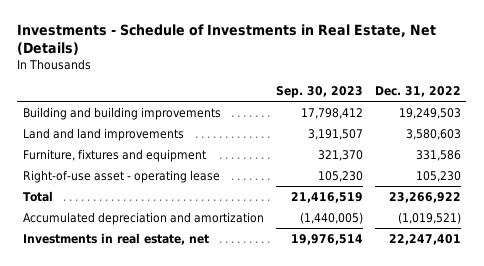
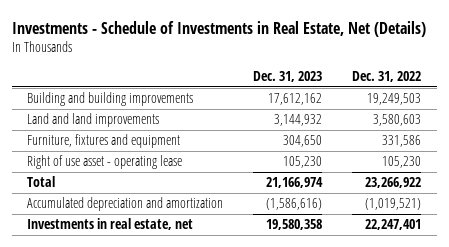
[275,85,363,98] Sep. 30, 2023 -> none
none -> [253,71,323,83] Dec. 31, 2023
[23,169,221,183] Right-of-use asset - operating lease -> [27,155,183,170] Right of use asset - operating lease

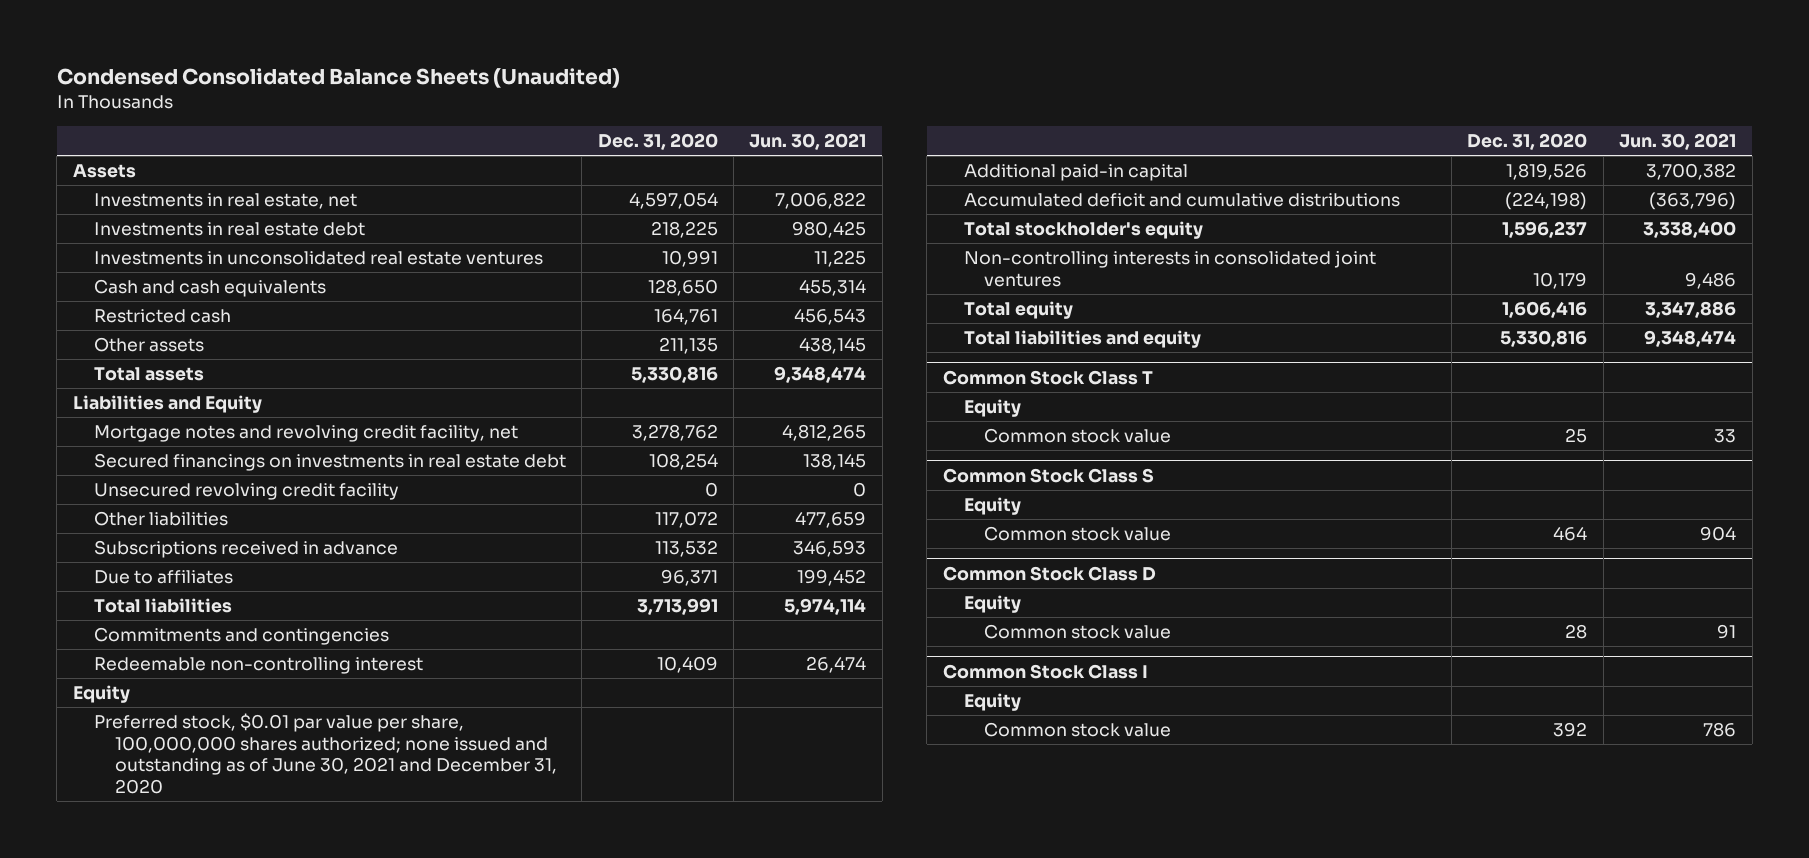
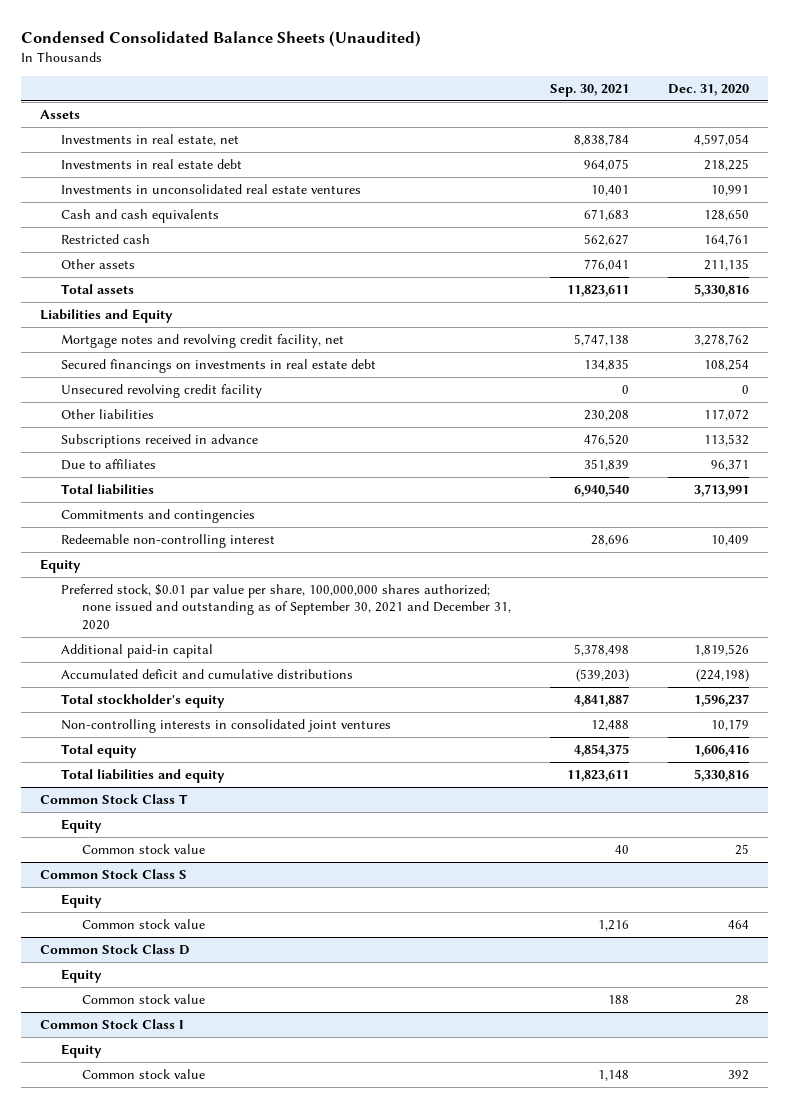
[749,133,867,151] Jun. 30, 2021 -> none
none -> [550,83,630,97] Sep. 30, 2021
[93,713,557,794] Preferred stock, $0.01 par value per share, 100,000,000 shares authorized; none issued and outstanding as of June 30, 2021 and December 31, 2020 -> [61,583,512,631] Preferred stock, $0.01 par value per share, 100,000,000 shares authorized; none issued and outstanding as of September 30, 2021 and December 31, 2020

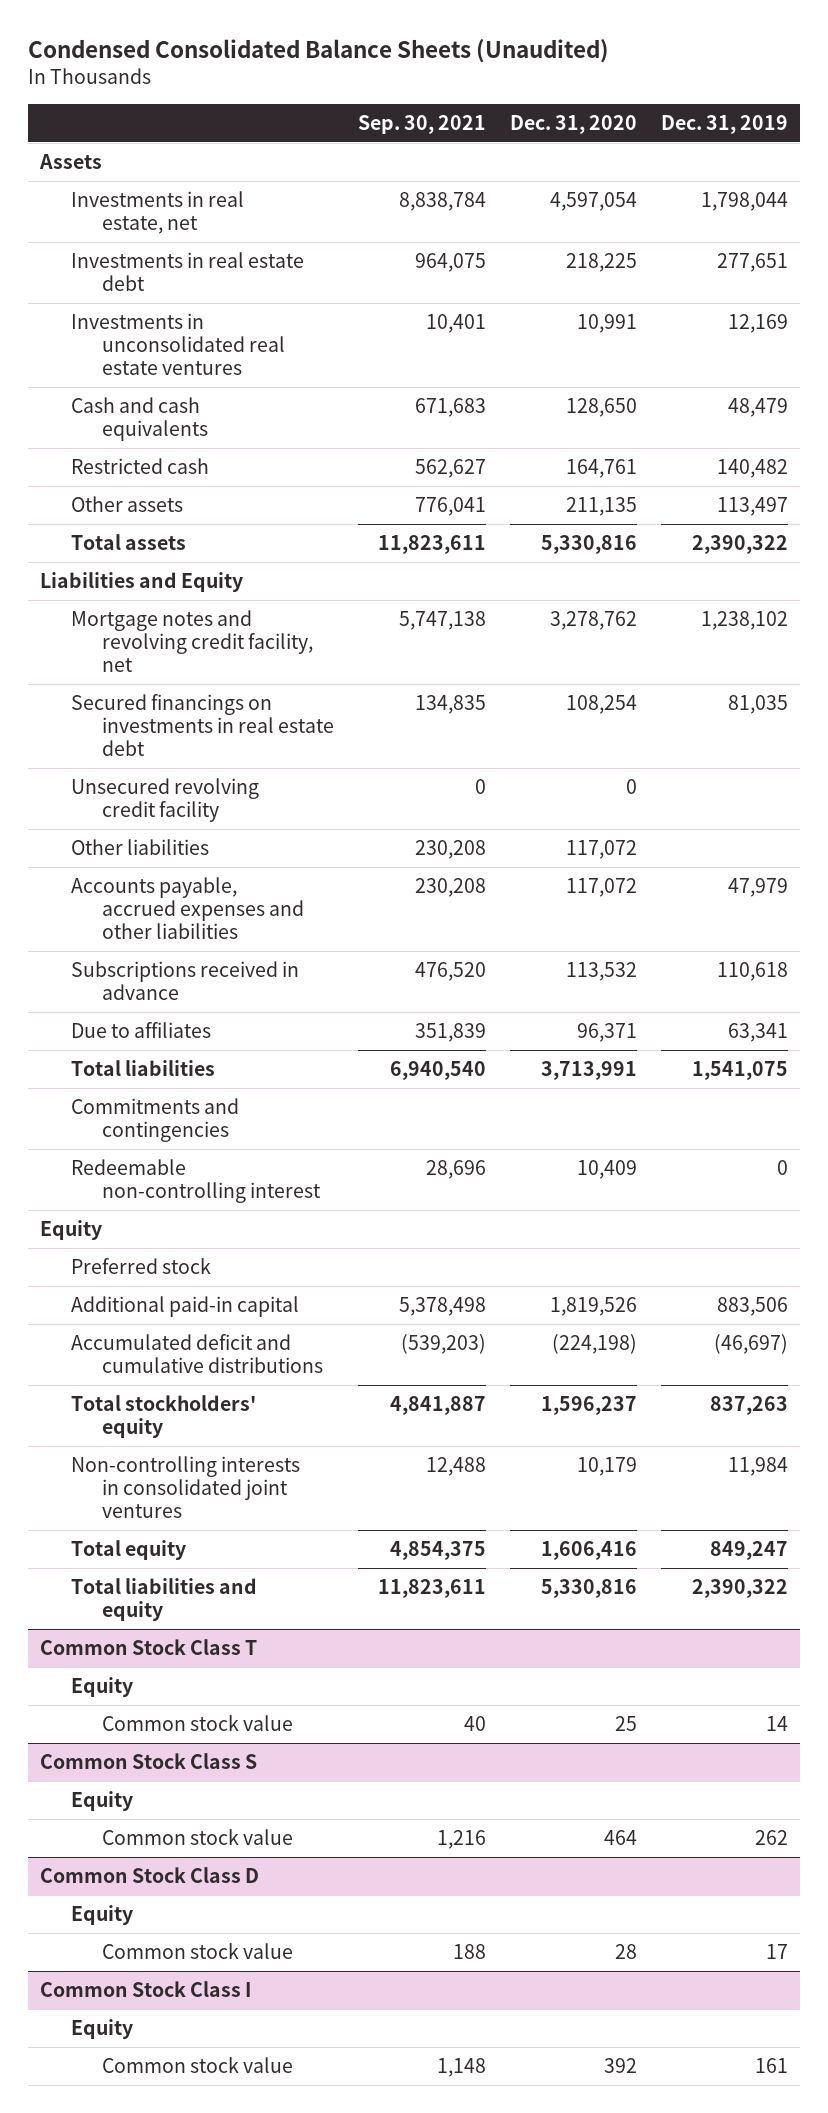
none -> [661,114,789,134] Dec. 31, 2019
none -> [70,877,304,939] Accounts payable, accrued expenses and other liabilities
[61,583,512,631] Preferred stock, $0.01 par value per share, 100,000,000 shares authorized; none issued and outstanding as of September 30, 2021 and December 31, 2020 -> [70,1258,211,1275] Preferred stock
[61,693,226,708] Total stockholder's equity -> [70,1395,256,1438] Total stockholders' equity

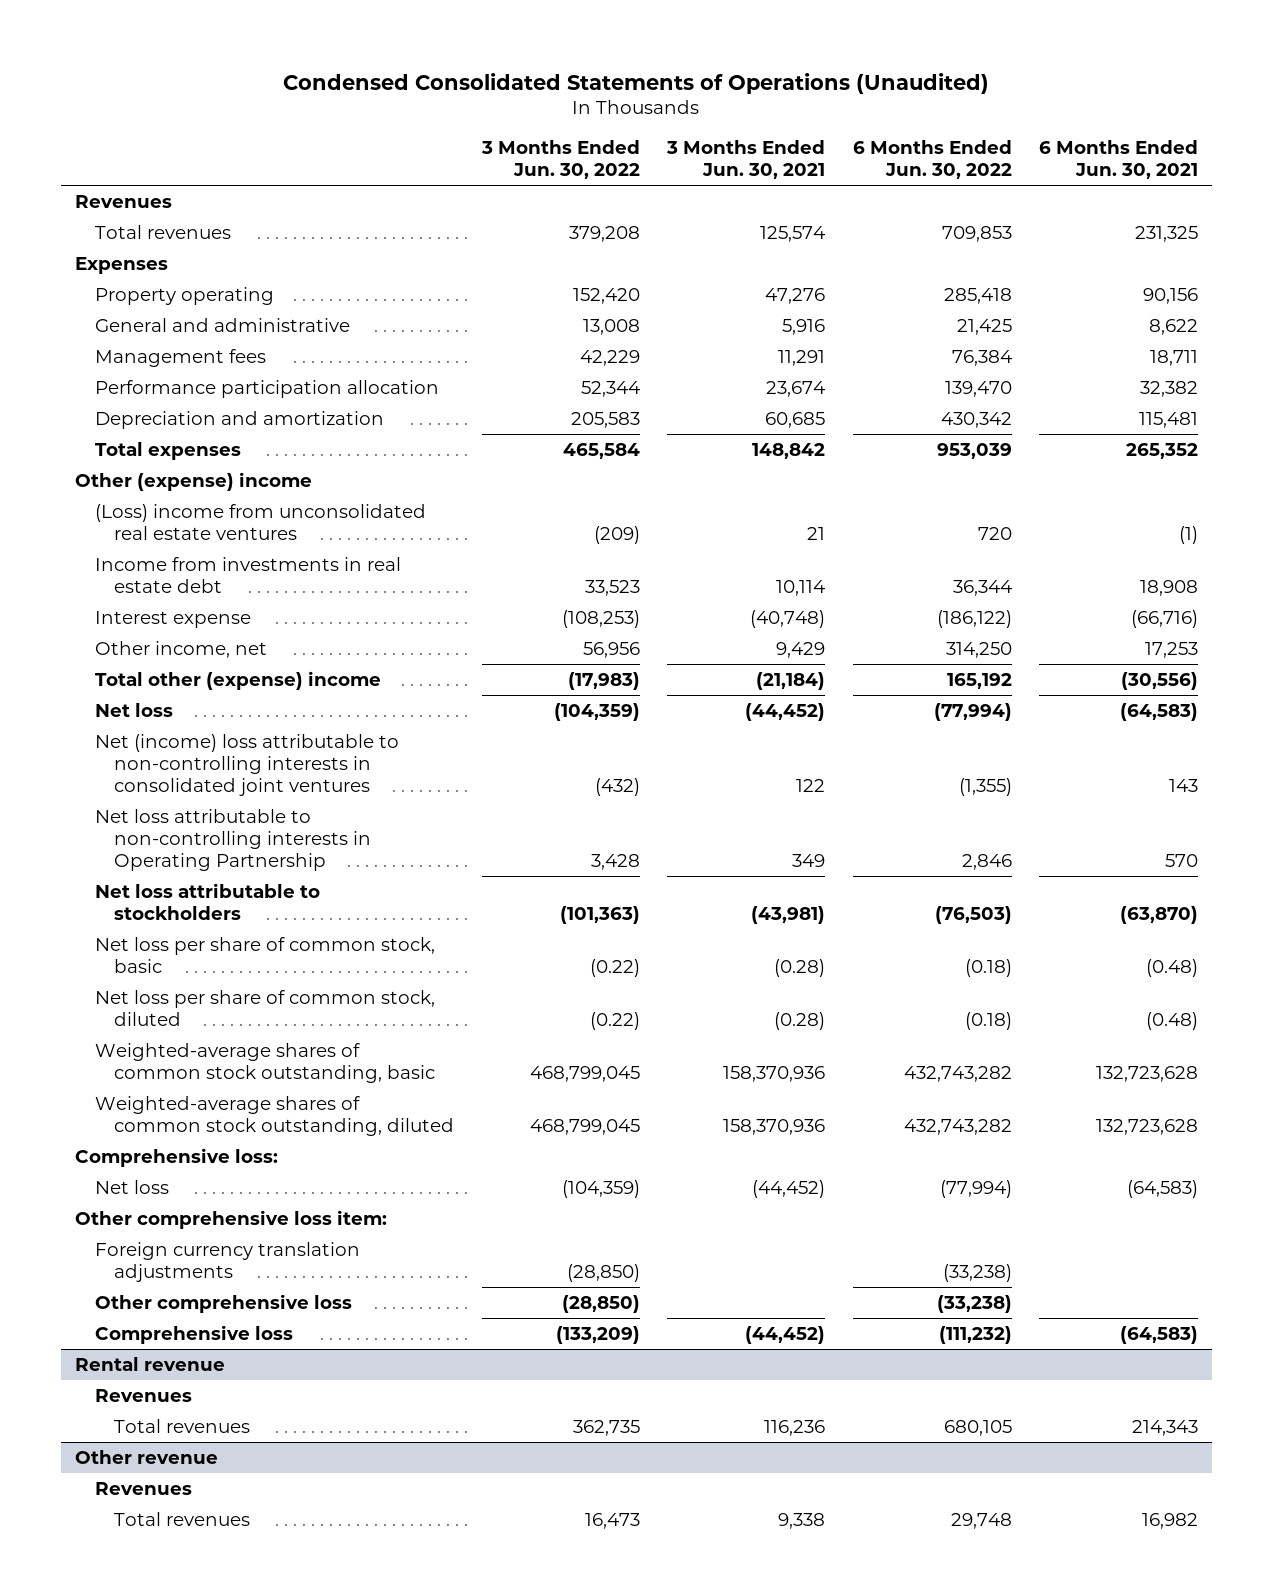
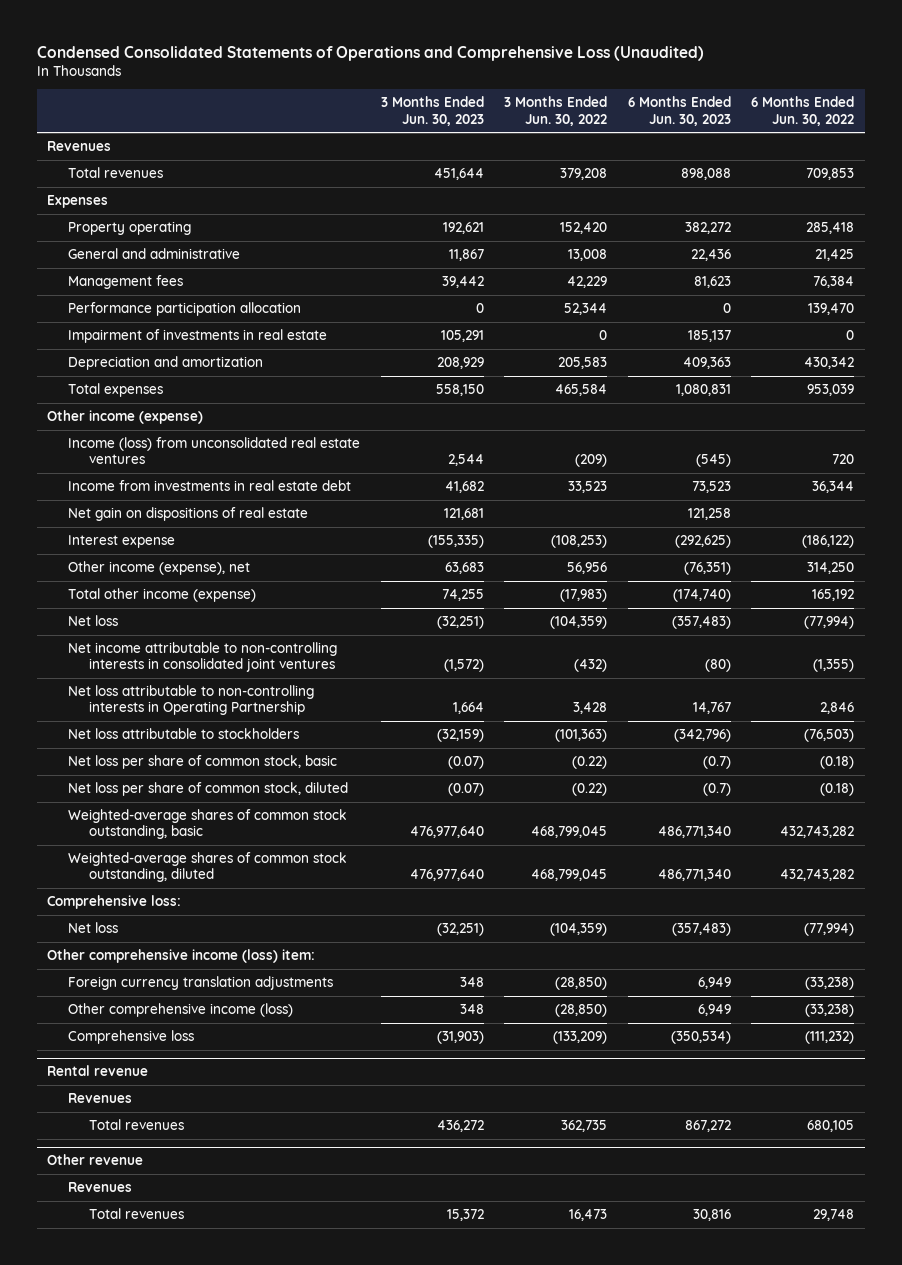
[283,72,990,94] Condensed Consolidated Statements of Operations (Unaudited) -> [36,45,704,61] Condensed Consolidated Statements of Operations and Comprehensive Loss (Unaudited)
[666,140,826,180] 3 Months Ended Jun. 30, 2021 -> none
[1038,140,1198,180] 6 Months Ended Jun. 30, 2021 -> none
none -> [380,96,484,126] 3 Months Ended Jun. 30, 2023
none -> [627,96,731,126] 6 Months Ended Jun. 30, 2023
none -> [68,329,328,344] Impairment of investments in real estate
[74,471,312,491] Other (expense) income -> [47,410,204,425] Other income (expense)
[94,503,426,540] (Loss) income from unconsolidated real estate ventures -> [68,437,361,465] Income (loss) from unconsolidated real estate ventures
none -> [68,507,309,522] Net gain on dispositions of real estate
[94,640,267,658] Other income, net -> [68,561,251,576] Other income (expense), net
[94,670,381,690] Total other (expense) income -> [68,588,257,603] Total other income (expense)
[94,733,399,796] Net (income) loss attributable to non-controlling interests in consolidated joint ventures -> [68,642,338,673] Net income attributable to non-controlling interests in consolidated joint ventures
[74,1209,387,1229] Other comprehensive loss item: -> [47,949,316,964] Other comprehensive income (loss) item:
[94,1293,352,1313] Other comprehensive loss -> [68,1003,294,1018] Other comprehensive income (loss)

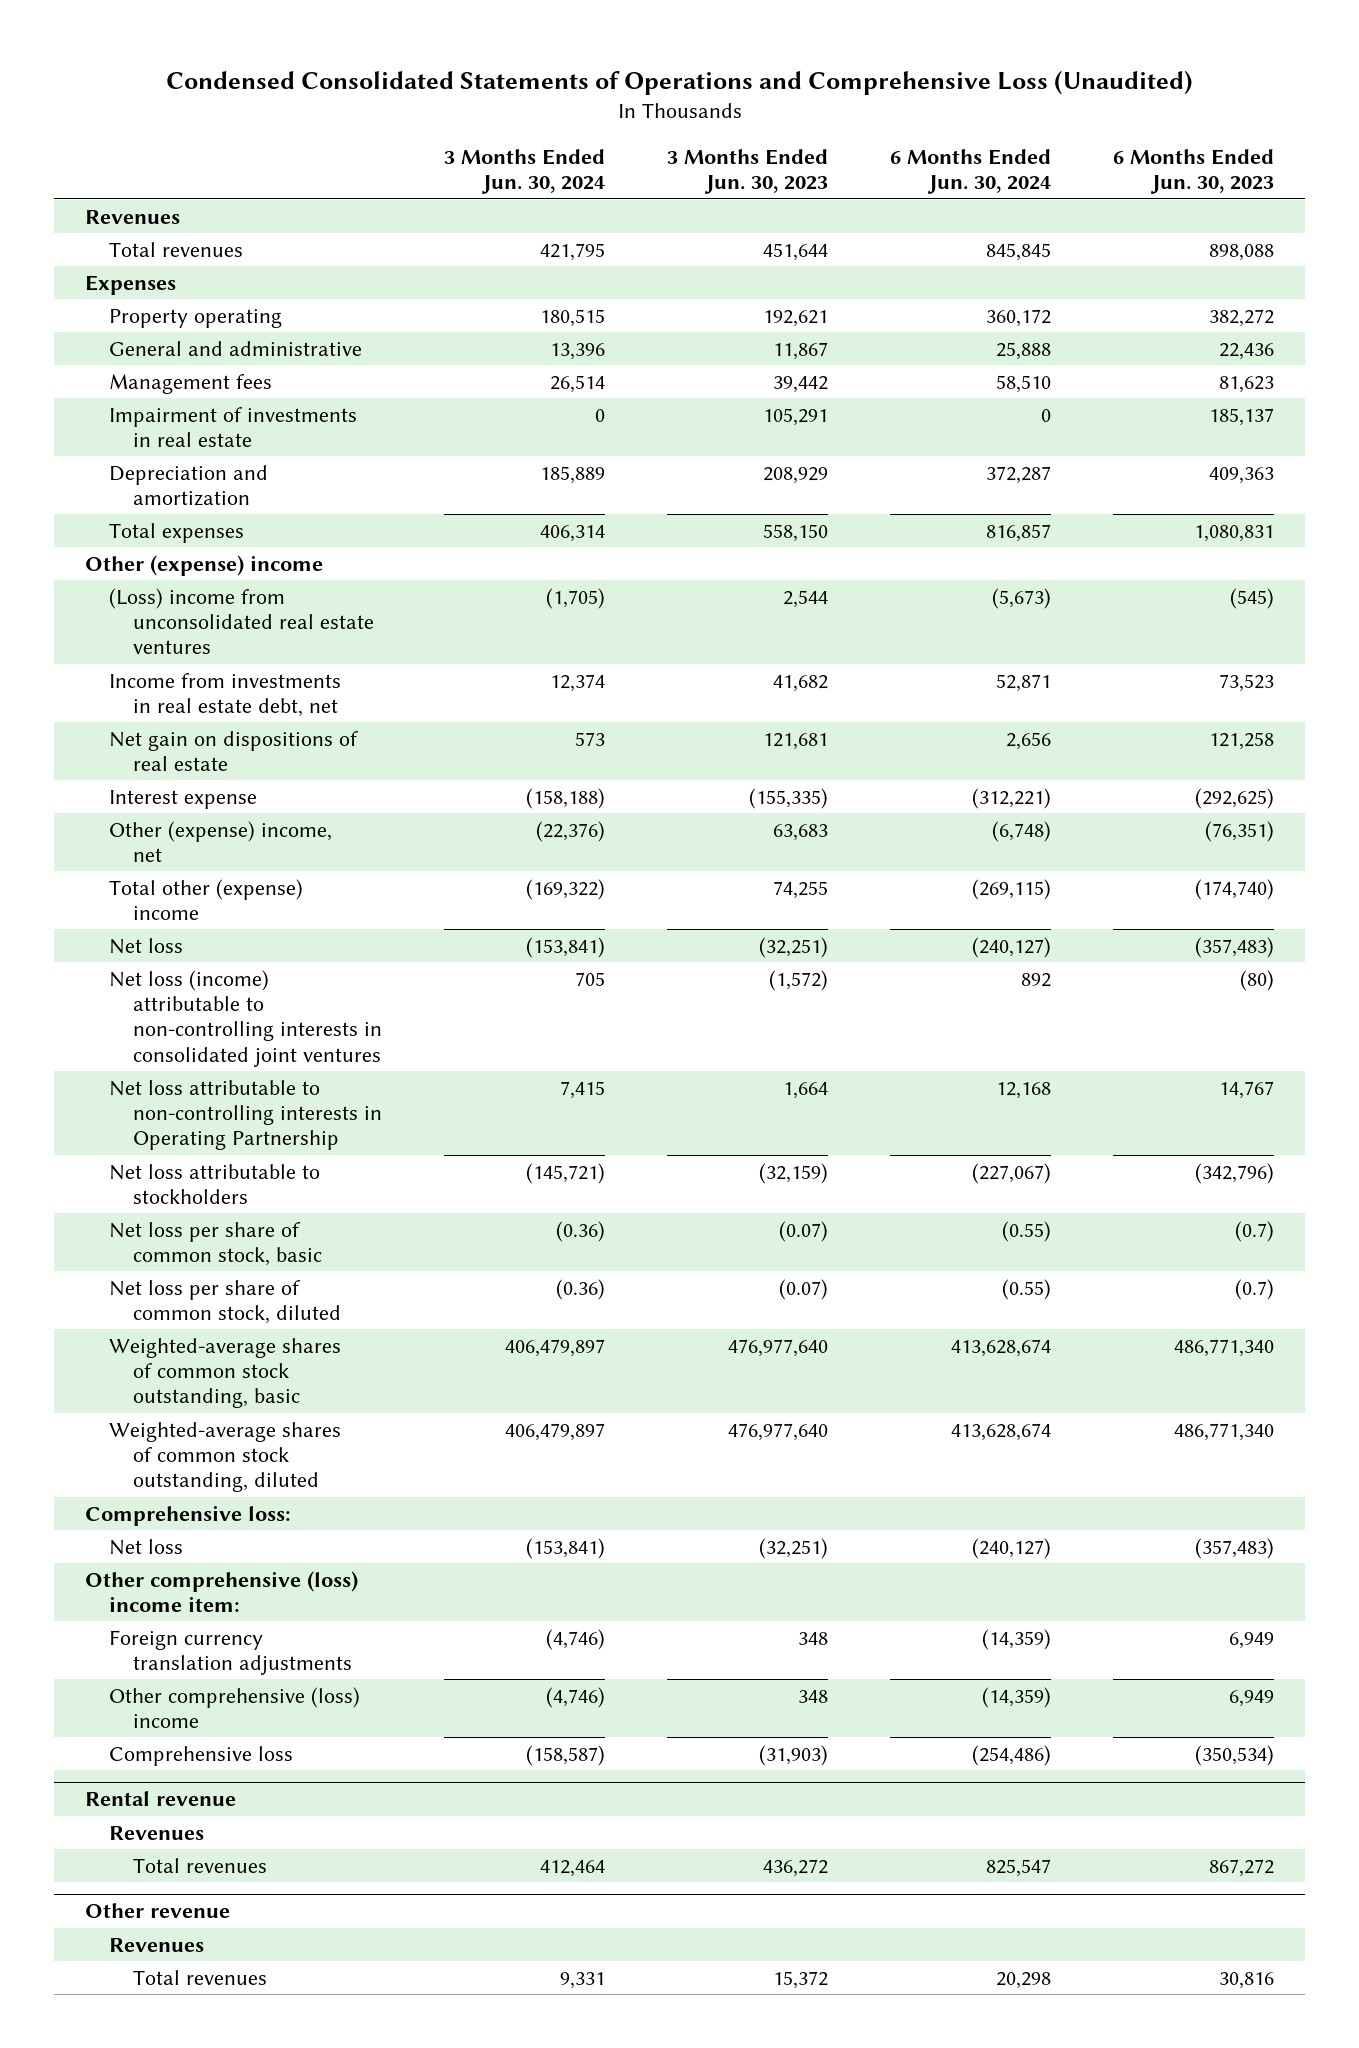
[504,96,608,126] 3 Months Ended Jun. 30, 2022 -> none
[751,96,855,126] 6 Months Ended Jun. 30, 2022 -> none
none -> [443,148,605,195] 3 Months Ended Jun. 30, 2024
none -> [889,148,1051,195] 6 Months Ended Jun. 30, 2024
[68,302,302,317] Performance participation allocation -> none
[47,410,204,425] Other income (expense) -> [85,554,324,576] Other (expense) income
[68,437,361,465] Income (loss) from unconsolidated real estate ventures -> [109,587,374,655] (Loss) income from unconsolidated real estate ventures
[68,480,352,492] Income from investments in real estate debt -> [109,672,342,718] Income from investments in real estate debt, net
[68,561,251,576] Other income (expense), net -> [109,820,333,863] Other (expense) income, net
[68,588,257,603] Total other income (expense) -> [109,878,304,921] Total other (expense) income
[68,642,338,673] Net income attributable to non-controlling interests in consolidated joint ventures -> [109,969,382,1067] Net loss (income) attributable to non-controlling interests in consolidated joint ventures
[47,949,316,964] Other comprehensive income (loss) item: -> [85,1570,359,1613] Other comprehensive (loss) income item:
[68,1003,294,1018] Other comprehensive income (loss) -> [109,1686,361,1729] Other comprehensive (loss) income

